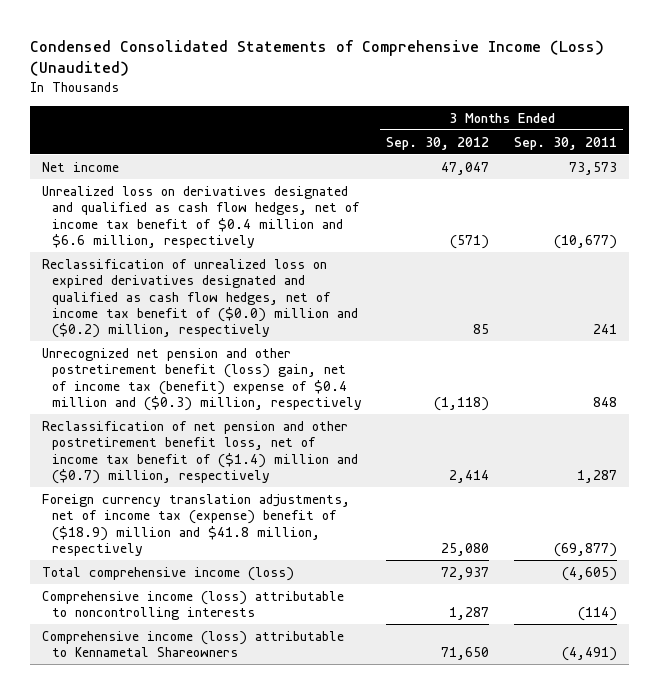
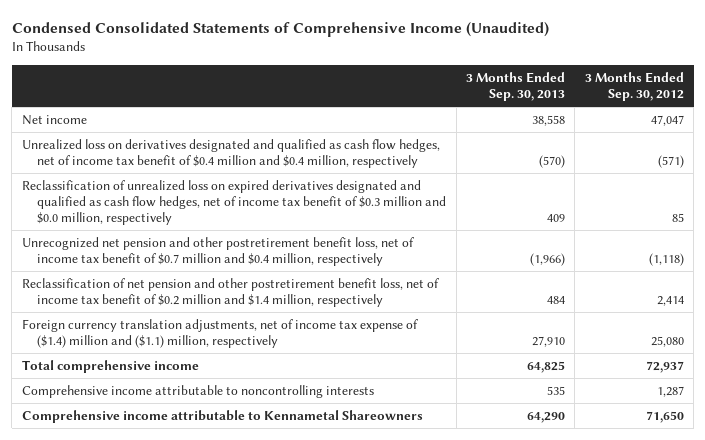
[30,39,605,77] Condensed Consolidated Statements of Comprehensive Income (Loss) (Unaudited) -> [11,21,549,37] Condensed Consolidated Statements of Comprehensive Income (Unaudited)
[513,136,617,150] Sep. 30, 2011 -> none
none -> [465,71,565,101] 3 Months Ended Sep. 30, 2013
[42,185,361,248] Unrealized loss on derivatives designated and qualified as cash flow hedges, net of income tax benefit of $0.4 million and $6.6 million, respectively -> [21,139,440,169] Unrealized loss on derivatives designated and qualified as cash flow hedges, net of income tax benefit of $0.4 million and $0.4 million, respectively
[42,258,359,339] Reclassification of unrealized loss on expired derivatives designated and qualified as cash flow hedges, net of income tax benefit of ($0.0) million and ($0.2) million, respectively -> [21,180,447,226] Reclassification of unrealized loss on expired derivatives designated and qualified as cash flow hedges, net of income tax benefit of $0.3 million and $0.0 million, respectively
[42,347,363,411] Unrecognized net pension and other postretirement benefit (loss) gain, net of income tax (benefit) expense of $0.4 million and ($0.3) million, respectively -> [21,237,414,267] Unrecognized net pension and other postretirement benefit loss, net of income tax benefit of $0.7 million and $0.4 million, respectively
[42,420,359,484] Reclassification of net pension and other postretirement benefit loss, net of income tax benefit of ($1.4) million and ($0.7) million, respectively -> [21,278,439,308] Reclassification of net pension and other postretirement benefit loss, net of income tax benefit of $0.2 million and $1.4 million, respectively
[42,493,351,556] Foreign currency translation adjustments, net of income tax (expense) benefit of ($18.9) million and $41.8 million, respectively -> [21,319,418,349] Foreign currency translation adjustments, net of income tax expense of ($1.4) million and ($1.1) million, respectively
[42,566,295,581] Total comprehensive income (loss) -> [21,360,199,374] Total comprehensive income
[42,590,345,621] Comprehensive income (loss) attributable to noncontrolling interests -> [21,385,374,399] Comprehensive income attributable to noncontrolling interests
[42,630,345,658] Comprehensive income (loss) attributable to Kennametal Shareowners -> [21,410,423,424] Comprehensive income attributable to Kennametal Shareowners

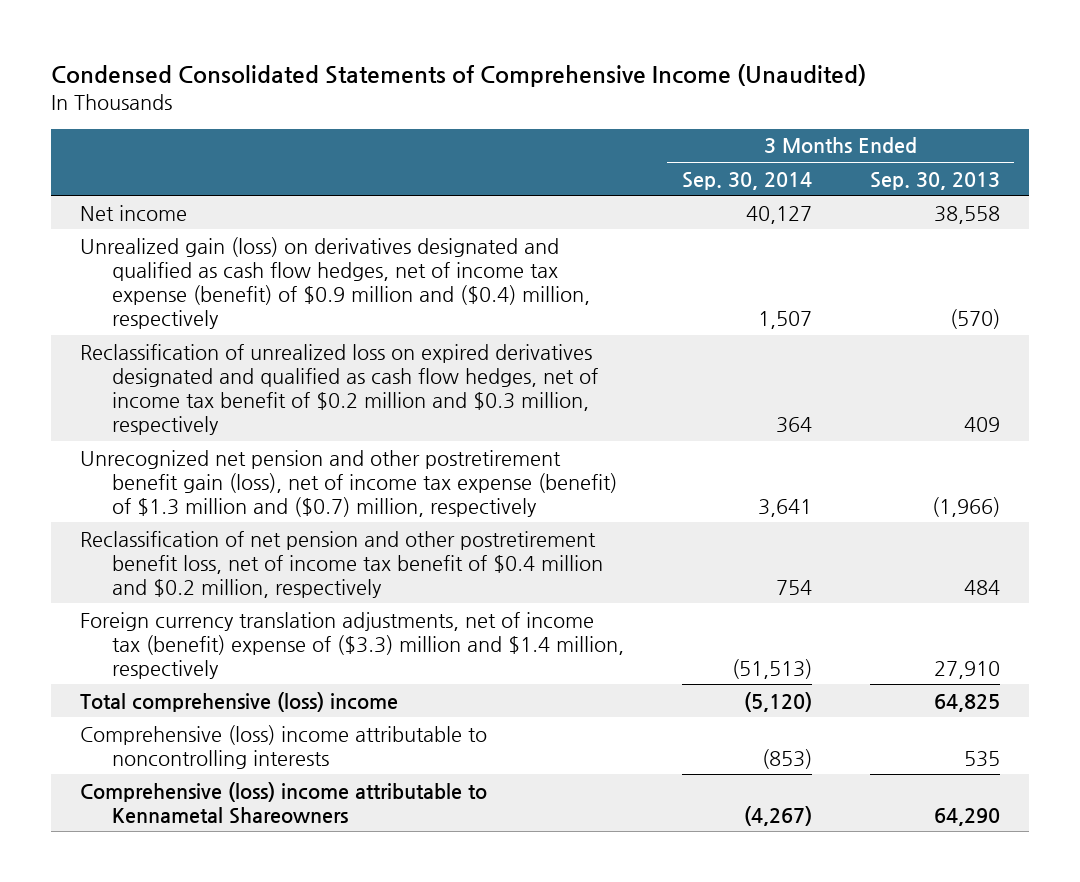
[584,71,684,101] 3 Months Ended Sep. 30, 2012 -> none
none -> [681,171,812,190] Sep. 30, 2014
[21,139,440,169] Unrealized loss on derivatives designated and qualified as cash flow hedges, net of income tax benefit of $0.4 million and $0.4 million, respectively -> [79,236,590,329] Unrealized gain (loss) on derivatives designated and qualified as cash flow hedges, net of income tax expense (benefit) of $0.9 million and ($0.4) million, respectively
[21,180,447,226] Reclassification of unrealized loss on expired derivatives designated and qualified as cash flow hedges, net of income tax benefit of $0.3 million and $0.0 million, respectively -> [79,343,598,435] Reclassification of unrealized loss on expired derivatives designated and qualified as cash flow hedges, net of income tax benefit of $0.2 million and $0.3 million, respectively
[21,237,414,267] Unrecognized net pension and other postretirement benefit loss, net of income tax benefit of $0.7 million and $0.4 million, respectively -> [79,449,617,517] Unrecognized net pension and other postretirement benefit gain (loss), net of income tax expense (benefit) of $1.3 million and ($0.7) million, respectively
[21,278,439,308] Reclassification of net pension and other postretirement benefit loss, net of income tax benefit of $0.2 million and $1.4 million, respectively -> [79,530,603,598] Reclassification of net pension and other postretirement benefit loss, net of income tax benefit of $0.4 million and $0.2 million, respectively
[21,319,418,349] Foreign currency translation adjustments, net of income tax expense of ($1.4) million and ($1.1) million, respectively -> [79,611,624,679] Foreign currency translation adjustments, net of income tax (benefit) expense of ($3.3) million and $1.4 million, respectively
[21,360,199,374] Total comprehensive income -> [79,691,398,712] Total comprehensive (loss) income
[21,385,374,399] Comprehensive income attributable to noncontrolling interests -> [79,724,487,769] Comprehensive (loss) income attributable to noncontrolling interests
[21,410,423,424] Comprehensive income attributable to Kennametal Shareowners -> [79,781,487,824] Comprehensive (loss) income attributable to Kennametal Shareowners

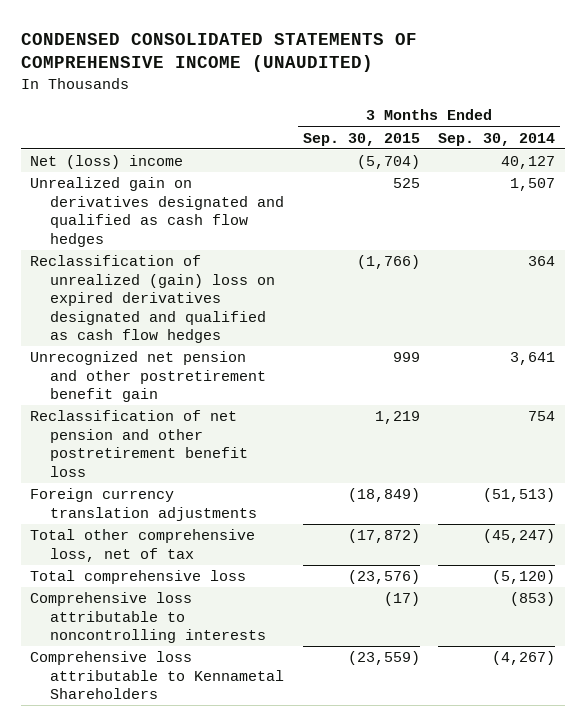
[50,63,866,87] Condensed Consolidated Statements of Comprehensive Income (Unaudited) -> [21,32,418,73] CONDENSED CONSOLIDATED STATEMENTS OF COMPREHENSIVE INCOME (UNAUDITED)
[869,171,1000,190] Sep. 30, 2013 -> none
none -> [302,132,420,146] Sep. 30, 2015
[79,204,187,221] Net income -> [30,155,184,170] Net (loss) income
[79,236,590,329] Unrealized gain (loss) on derivatives designated and qualified as cash flow hedges, net of income tax expense (benefit) of $0.9 million and ($0.4) million, respectively -> [30,177,285,247] Unrealized gain on derivatives designated and qualified as cash flow hedges
[79,343,598,435] Reclassification of unrealized loss on expired derivatives designated and qualified as cash flow hedges, net of income tax benefit of $0.2 million and $0.3 million, respectively -> [30,255,276,343] Reclassification of unrealized (gain) loss on expired derivatives designated and qualified as cash flow hedges
[79,449,617,517] Unrecognized net pension and other postretirement benefit gain (loss), net of income tax expense (benefit) of $1.3 million and ($0.7) million, respectively -> [30,351,267,403] Unrecognized net pension and other postretirement benefit gain
[79,530,603,598] Reclassification of net pension and other postretirement benefit loss, net of income tax benefit of $0.4 million and $0.2 million, respectively -> [30,410,249,477] Reclassification of net pension and other postretirement benefit loss
[79,611,624,679] Foreign currency translation adjustments, net of income tax (benefit) expense of ($3.3) million and $1.4 million, respectively -> [30,488,258,521] Foreign currency translation adjustments
none -> [30,529,256,562] Total other comprehensive loss, net of tax
[79,691,398,712] Total comprehensive (loss) income -> [30,570,247,585] Total comprehensive loss
[79,724,487,769] Comprehensive (loss) income attributable to noncontrolling interests -> [30,592,267,644] Comprehensive loss attributable to noncontrolling interests
[79,781,487,824] Comprehensive (loss) income attributable to Kennametal Shareowners -> [30,651,285,700] Comprehensive loss attributable to Kennametal Shareholders

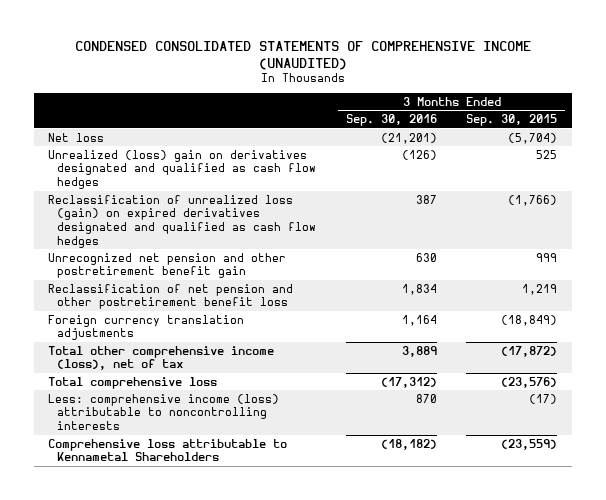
[438,132,556,146] Sep. 30, 2014 -> none
none -> [345,114,437,127] Sep. 30, 2016
[30,155,184,170] Net (loss) income -> [48,132,105,142] Net loss
[30,177,285,247] Unrealized gain on derivatives designated and qualified as cash flow hedges -> [48,149,317,190] Unrealized (loss) gain on derivatives designated and qualified as cash flow hedges
[30,255,276,343] Reclassification of unrealized (gain) loss on expired derivatives designated and qualified as cash flow hedges -> [48,194,317,248] Reclassification of unrealized loss (gain) on expired derivatives designated and qualified as cash flow hedges
[30,529,256,562] Total other comprehensive loss, net of tax -> [48,345,275,371] Total other comprehensive income (loss), net of tax
[30,592,267,644] Comprehensive loss attributable to noncontrolling interests -> [48,393,280,431] Less: comprehensive income (loss) attributable to noncontrolling interests

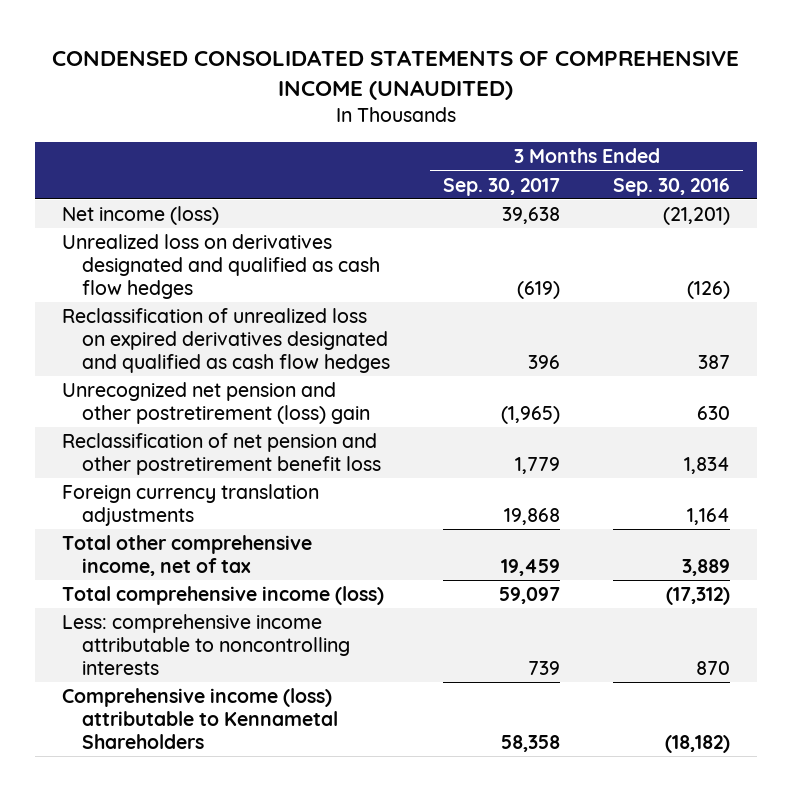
[466,114,558,127] Sep. 30, 2015 -> none
none -> [443,177,561,196] Sep. 30, 2017
[48,132,105,142] Net loss -> [61,206,219,226] Net income (loss)
[48,149,317,190] Unrealized (loss) gain on derivatives designated and qualified as cash flow hedges -> [61,234,381,299] Unrealized loss on derivatives designated and qualified as cash flow hedges
[48,194,317,248] Reclassification of unrealized loss (gain) on expired derivatives designated and qualified as cash flow hedges -> [61,308,391,373] Reclassification of unrealized loss on expired derivatives designated and qualified as cash flow hedges
[48,252,287,279] Unrecognized net pension and other postretirement benefit gain -> [61,382,371,424] Unrecognized net pension and other postretirement (loss) gain
[48,345,275,371] Total other comprehensive income (loss), net of tax -> [61,535,312,576] Total other comprehensive income, net of tax
[48,376,218,389] Total comprehensive loss -> [61,586,384,606] Total comprehensive income (loss)
[48,393,280,431] Less: comprehensive income (loss) attributable to noncontrolling interests -> [61,614,351,675] Less: comprehensive income attributable to noncontrolling interests
[48,438,288,462] Comprehensive loss attributable to Kennametal Shareholders -> [61,688,339,749] Comprehensive income (loss) attributable to Kennametal Shareholders

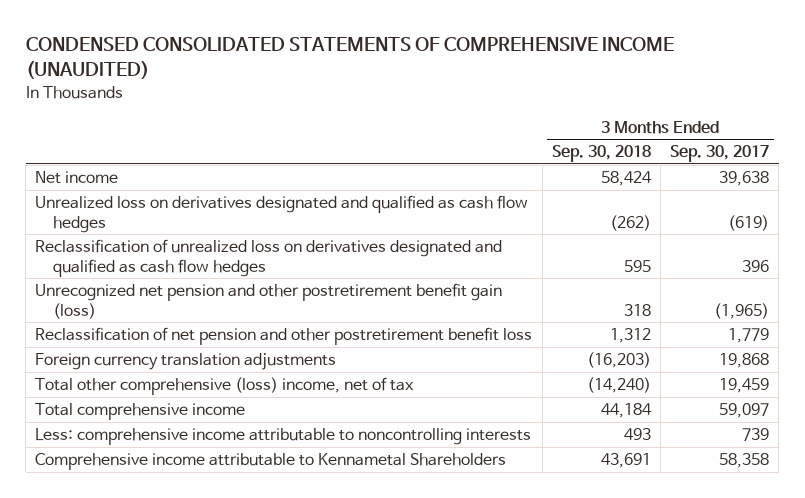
[613,177,731,196] Sep. 30, 2016 -> none
none -> [551,145,651,163] Sep. 30, 2018
[61,206,219,226] Net income (loss) -> [35,171,119,185] Net income
[61,308,391,373] Reclassification of unrealized loss on expired derivatives designated and qualified as cash flow hedges -> [35,239,503,277] Reclassification of unrealized loss on derivatives designated and qualified as cash flow hedges
[61,382,371,424] Unrecognized net pension and other postretirement (loss) gain -> [35,283,503,319] Unrecognized net pension and other postretirement benefit gain (loss)
[61,535,312,576] Total other comprehensive income, net of tax -> [35,377,415,396] Total other comprehensive (loss) income, net of tax
[61,586,384,606] Total comprehensive income (loss) -> [35,403,246,421] Total comprehensive income
[61,688,339,749] Comprehensive income (loss) attributable to Kennametal Shareholders -> [35,453,507,471] Comprehensive income attributable to Kennametal Shareholders

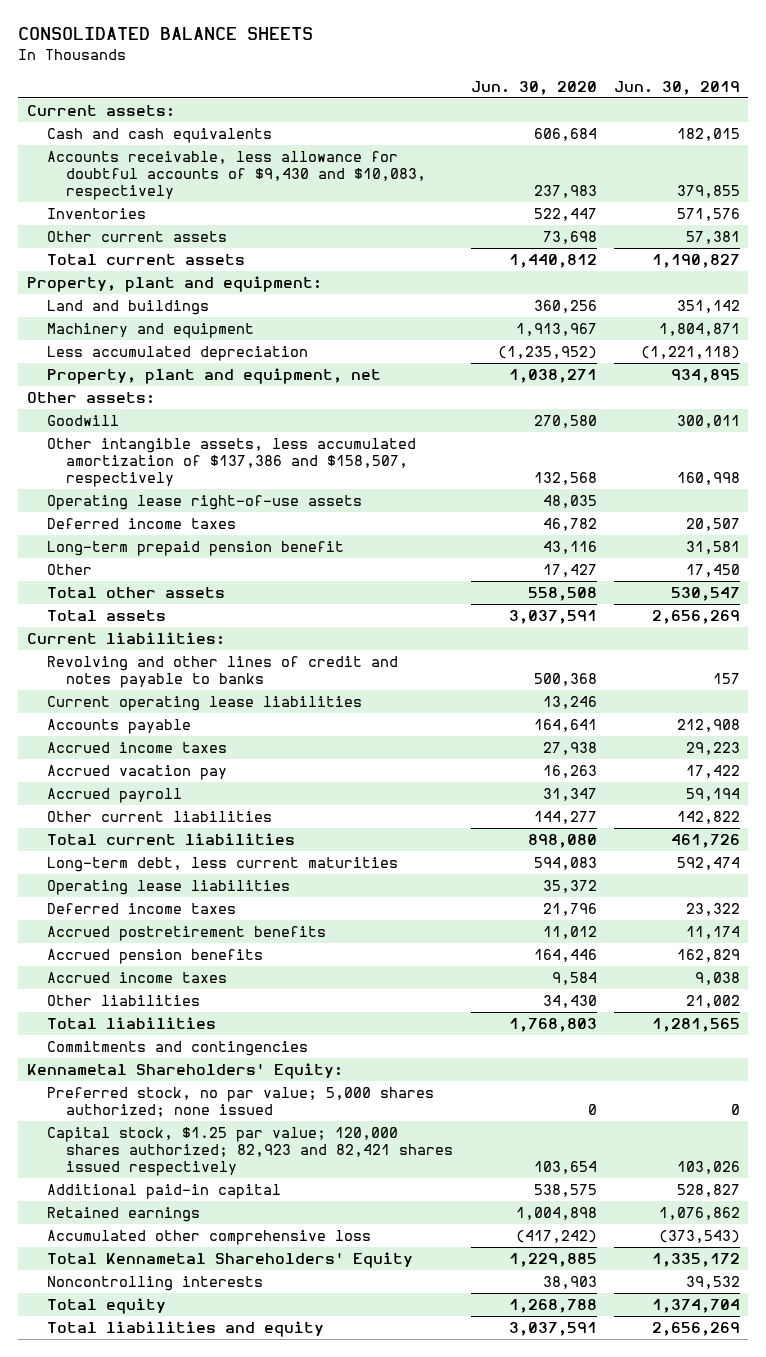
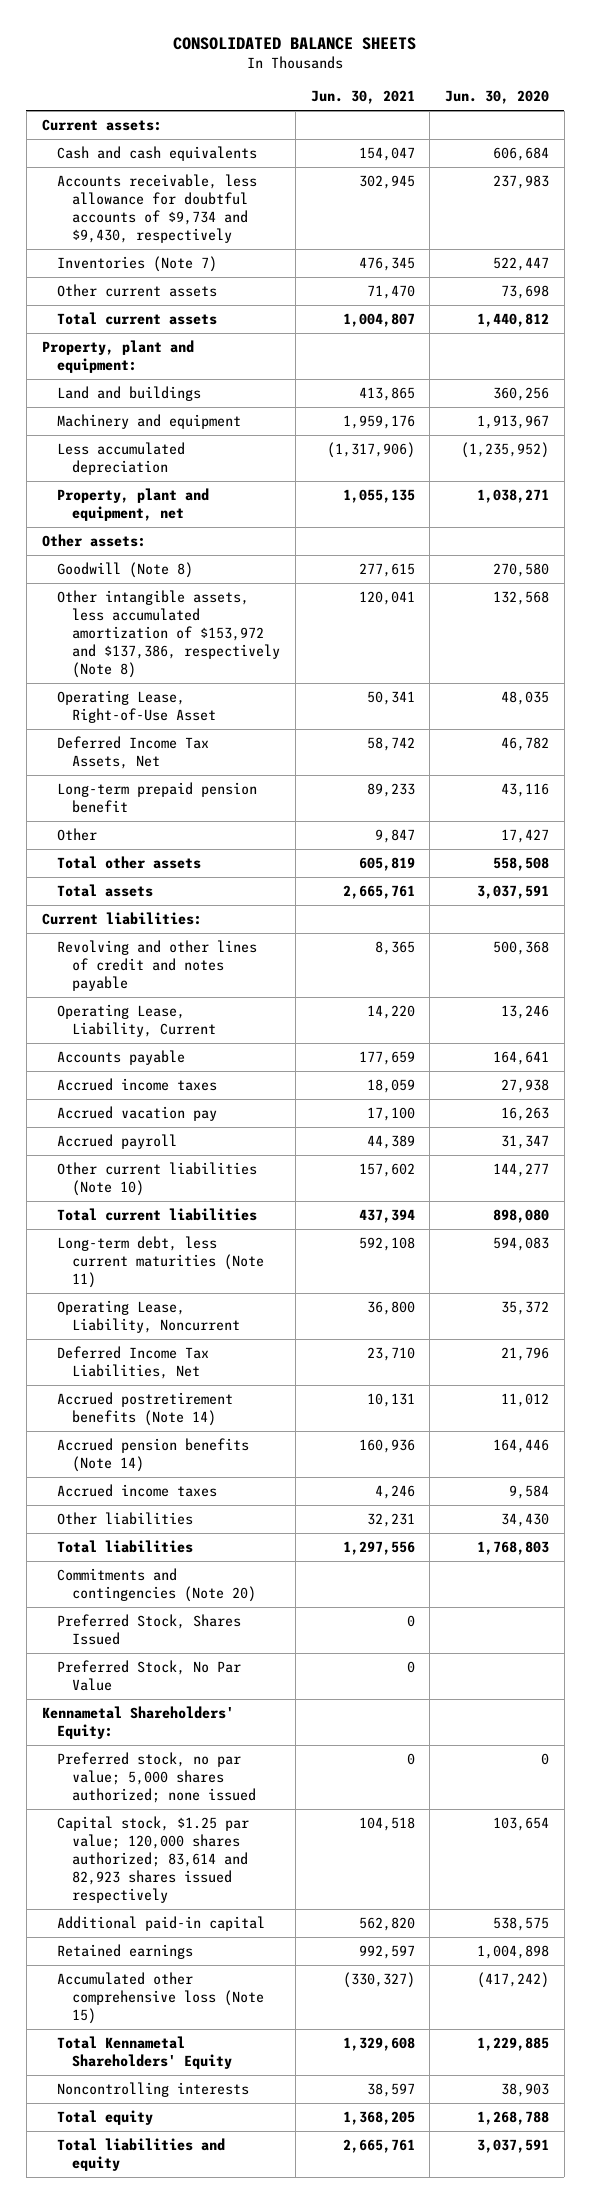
[613,80,740,95] Jun. 30, 2019 -> none
none -> [310,90,415,105] Jun. 30, 2021
[46,151,427,200] Accounts receivable, less allowance for doubtful accounts of $9,430 and $10,083, respectively -> [57,173,258,244] Accounts receivable, less allowance for doubtful accounts of $9,734 and $9,430, respectively
[46,208,146,220] Inventories -> [57,255,218,272] Inventories (Note 7)
[46,415,119,427] Goodwill -> [57,561,194,578] Goodwill (Note 8)
[46,438,416,487] Other intangible assets, less accumulated amortization of $137,386 and $158,507, respectively -> [57,589,281,679] Other intangible assets, less accumulated amortization of $153,972 and $137,386, respectively (Note 8)
[46,495,362,511] Operating lease right-of-use assets -> [57,689,217,723] Operating Lease, Right-of-Use Asset
[46,518,236,530] Deferred income taxes -> [57,735,210,769] Deferred Income Tax Assets, Net
[46,656,398,689] Revolving and other lines of credit and notes payable to banks -> [57,939,258,992] Revolving and other lines of credit and notes payable
[46,696,362,712] Current operating lease liabilities -> [57,1003,217,1037] Operating Lease, Liability, Current
[46,811,272,823] Other current liabilities -> [57,1161,258,1196] Other current liabilities (Note 10)
[46,857,398,873] Long-term debt, less current maturities -> [57,1235,265,1289] Long-term debt, less current maturities (Note 11)
[46,880,290,896] Operating lease liabilities -> [57,1299,241,1333] Operating Lease, Liability, Noncurrent
[46,903,236,915] Deferred income taxes -> [57,1345,210,1379] Deferred Income Tax Liabilities, Net
[46,926,326,942] Accrued postretirement benefits -> [57,1391,234,1426] Accrued postretirement benefits (Note 14)
[46,949,263,965] Accrued pension benefits -> [57,1437,250,1472] Accrued pension benefits (Note 14)
[46,1041,308,1057] Commitments and contingencies -> [57,1567,257,1602] Commitments and contingencies (Note 20)
none -> [57,1613,242,1645] Preferred Stock, Shares Issued
none -> [57,1659,242,1691] Preferred Stock, No Par Value
[46,1127,454,1176] Capital stock, $1.25 par value; 120,000 shares authorized; 82,923 and 82,421 shares issued respectively -> [57,1815,250,1904] Capital stock, $1.25 par value; 120,000 shares authorized; 83,614 and 82,923 shares issued respectively
[46,1230,371,1246] Accumulated other comprehensive loss -> [57,1971,265,2025] Accumulated other comprehensive loss (Note 15)

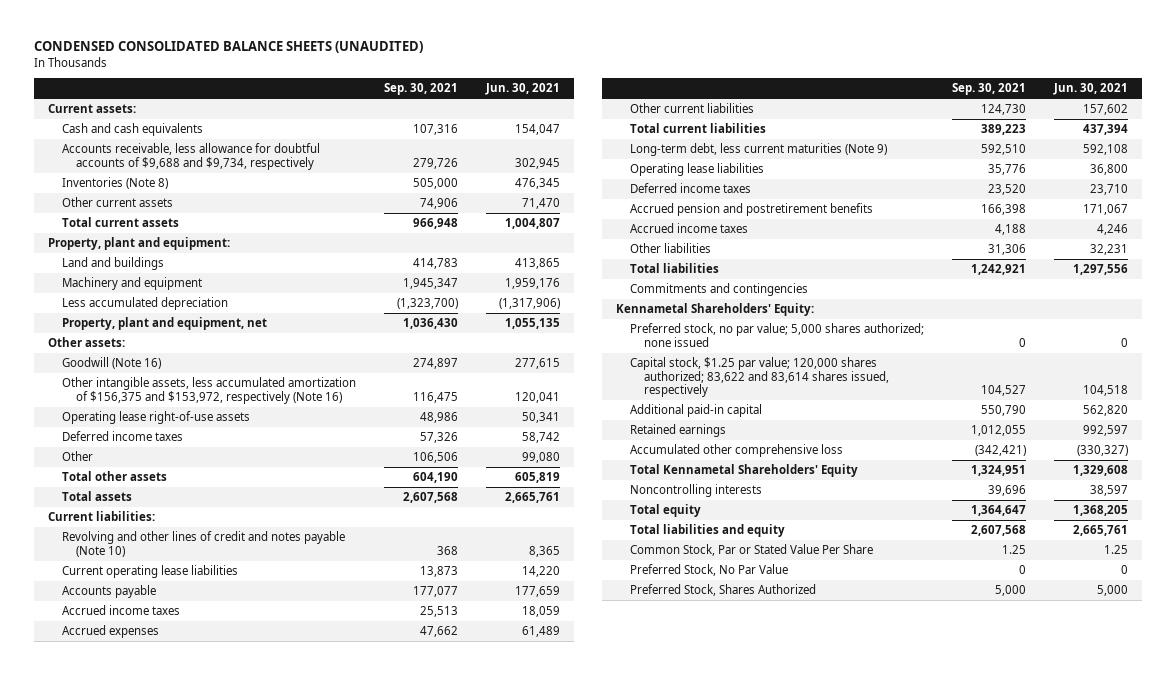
[173,36,417,50] CONSOLIDATED BALANCE SHEETS -> [33,41,423,54] CONDENSED CONSOLIDATED BALANCE SHEETS (UNAUDITED)
[445,90,550,105] Jun. 30, 2020 -> none
none -> [383,83,458,96] Sep. 30, 2021
[57,173,258,244] Accounts receivable, less allowance for doubtful accounts of $9,734 and $9,430, respectively -> [61,143,320,170] Accounts receivable, less allowance for doubtful accounts of $9,688 and $9,734, respectively
[57,255,218,272] Inventories (Note 7) -> [61,177,168,190] Inventories (Note 8)
[57,781,258,813] Long-term prepaid pension benefit -> none
[57,561,194,578] Goodwill (Note 8) -> [61,357,161,370] Goodwill (Note 16)
[57,589,281,679] Other intangible assets, less accumulated amortization of $153,972 and $137,386, respectively (Note 8) -> [61,377,356,404] Other intangible assets, less accumulated amortization of $156,375 and $153,972, respectively (Note 16)
[57,689,217,723] Operating Lease, Right-of-Use Asset -> [61,411,250,425] Operating lease right-of-use assets
[57,735,210,769] Deferred Income Tax Assets, Net -> [61,431,183,442] Deferred income taxes
[374,828,415,843] 9,847 -> [522,452,561,464] 99,080
[57,939,258,992] Revolving and other lines of credit and notes payable -> [61,531,345,557] Revolving and other lines of credit and notes payable (Note 10)
[57,1003,217,1037] Operating Lease, Liability, Current -> [61,565,238,579] Current operating lease liabilities
[57,1105,218,1121] Accrued vacation pay -> none
[57,1133,178,1149] Accrued payroll -> none
none -> [61,625,159,639] Accrued expenses
[57,1161,258,1196] Other current liabilities (Note 10) -> [630,103,755,114] Other current liabilities
[57,1391,234,1426] Accrued postretirement benefits (Note 14) -> none
[57,1437,250,1472] Accrued pension benefits (Note 14) -> none
[57,1235,265,1289] Long-term debt, less current maturities (Note 11) -> [630,143,888,157] Long-term debt, less current maturities (Note 9)
[57,1299,241,1333] Operating Lease, Liability, Noncurrent -> [630,163,765,177] Operating lease liabilities
[57,1345,210,1379] Deferred Income Tax Liabilities, Net -> [630,183,752,194] Deferred income taxes
none -> [630,203,874,217] Accrued pension and postretirement benefits
[57,1613,242,1645] Preferred Stock, Shares Issued -> none
[57,1567,257,1602] Commitments and contingencies (Note 20) -> [630,283,809,297] Commitments and contingencies
[57,1815,250,1904] Capital stock, $1.25 par value; 120,000 shares authorized; 83,614 and 82,923 shares issued respectively -> [630,357,890,397] Capital stock, $1.25 par value; 120,000 shares authorized; 83,622 and 83,614 shares issued, respectively
[57,1971,265,2025] Accumulated other comprehensive loss (Note 15) -> [630,444,844,458] Accumulated other comprehensive loss
none -> [630,544,874,557] Common Stock, Par or Stated Value Per Share
[57,1659,242,1691] Preferred Stock, No Par Value -> [630,564,789,577] Preferred Stock, No Par Value
none -> [630,584,817,597] Preferred Stock, Shares Authorized

